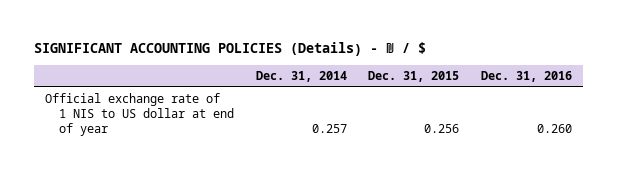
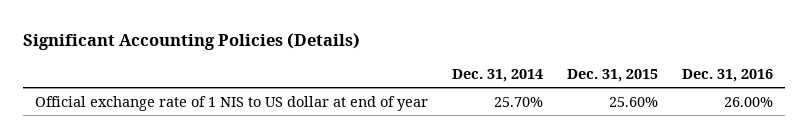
[34,41,427,56] SIGNIFICANT ACCOUNTING POLICIES (Details) - ₪ / $ -> [23,32,361,50] Significant Accounting Policies (Details)
[311,124,347,134] 0.257 -> [494,96,544,107] 25.70%
[424,124,460,134] 0.256 -> [609,96,659,107] 25.60%
[536,124,572,134] 0.260 -> [724,96,774,107] 26.00%

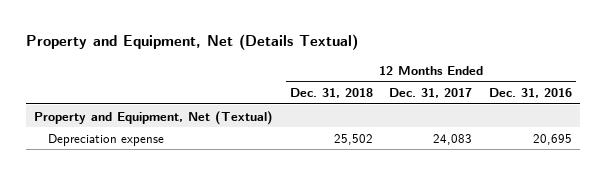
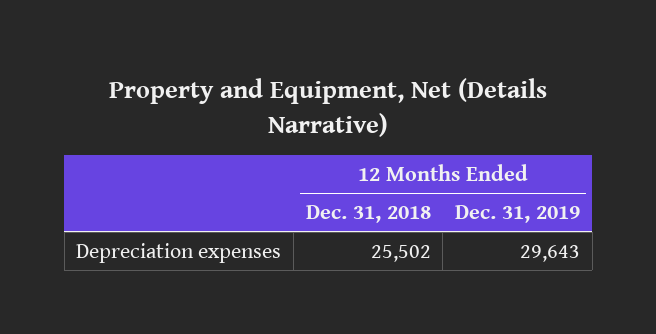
[25,34,358,51] Property and Equipment, Net (Details Textual) -> [109,78,548,137] Property and Equipment, Net (Details Narrative)
[389,88,473,99] Dec. 31, 2017 -> none
[488,88,572,99] Dec. 31, 2016 -> none
none -> [454,205,580,224] Dec. 31, 2019
[34,110,274,125] Property and Equipment, Net (Textual) -> none
[47,133,164,146] Depreciation expense -> [76,242,282,263] Depreciation expenses

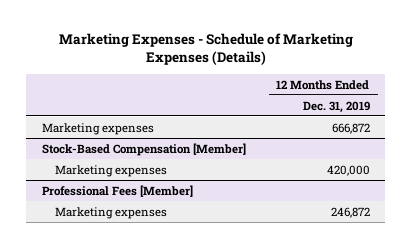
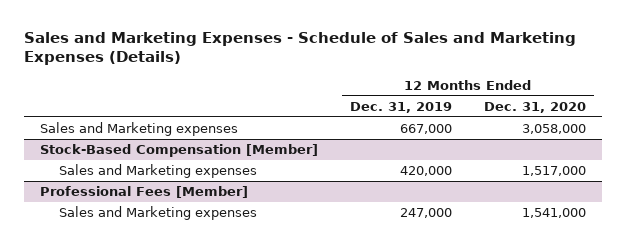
[58,33,353,66] Marketing Expenses - Schedule of Marketing Expenses (Details) -> [24,32,577,66] Sales and Marketing Expenses - Schedule of Sales and Marketing Expenses (Details)
none -> [483,101,586,113] Dec. 31, 2020
[41,122,154,135] Marketing expenses -> [39,121,238,136] Sales and Marketing expenses
[331,122,370,134] 666,872 -> [399,123,452,134] 667,000
[54,164,167,177] Marketing expenses -> [59,163,258,178] Sales and Marketing expenses
[54,206,167,219] Marketing expenses -> [59,205,258,220] Sales and Marketing expenses
[330,206,370,218] 246,872 -> [399,207,452,218] 247,000

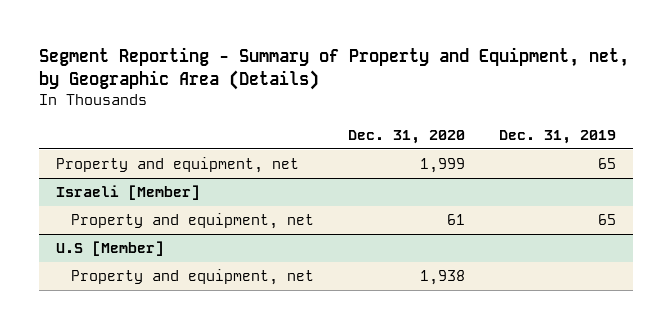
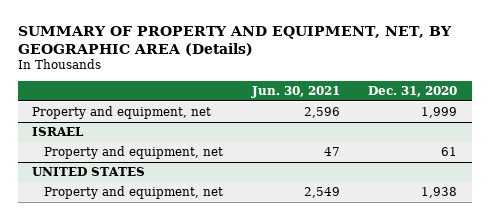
[38,46,629,91] Segment Reporting - Summary of Property and Equipment, net, by Geographic Area (Details) -> [17,25,452,56] SUMMARY OF PROPERTY AND EQUIPMENT, NET, BY GEOGRAPHIC AREA (Details)
[499,129,617,144] Dec. 31, 2019 -> none
none -> [250,85,340,98] Jun. 30, 2021
[55,185,200,201] Israeli [Member] -> [32,127,85,137] ISRAEL
[55,241,164,257] U.S [Member] -> [32,167,146,177] UNITED STATES

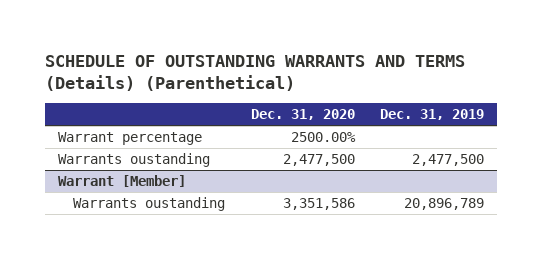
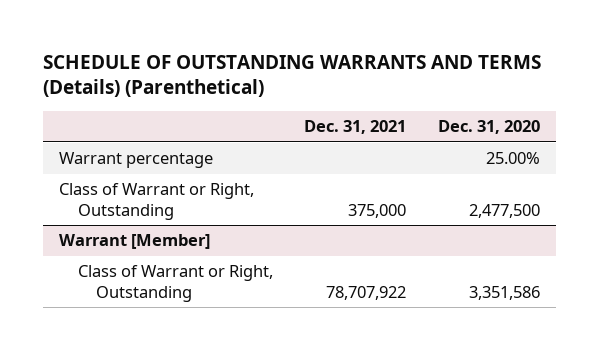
[380,109,485,121] Dec. 31, 2019 -> none
none -> [304,120,407,135] Dec. 31, 2021
[290,132,356,143] 2500.00% -> [486,152,541,165] 25.00%
[57,153,210,168] Warrants oustanding -> [59,183,255,220] Class of Warrant or Right, Outstanding
[73,197,226,212] Warrants oustanding -> [77,265,273,302] Class of Warrant or Right, Outstanding

